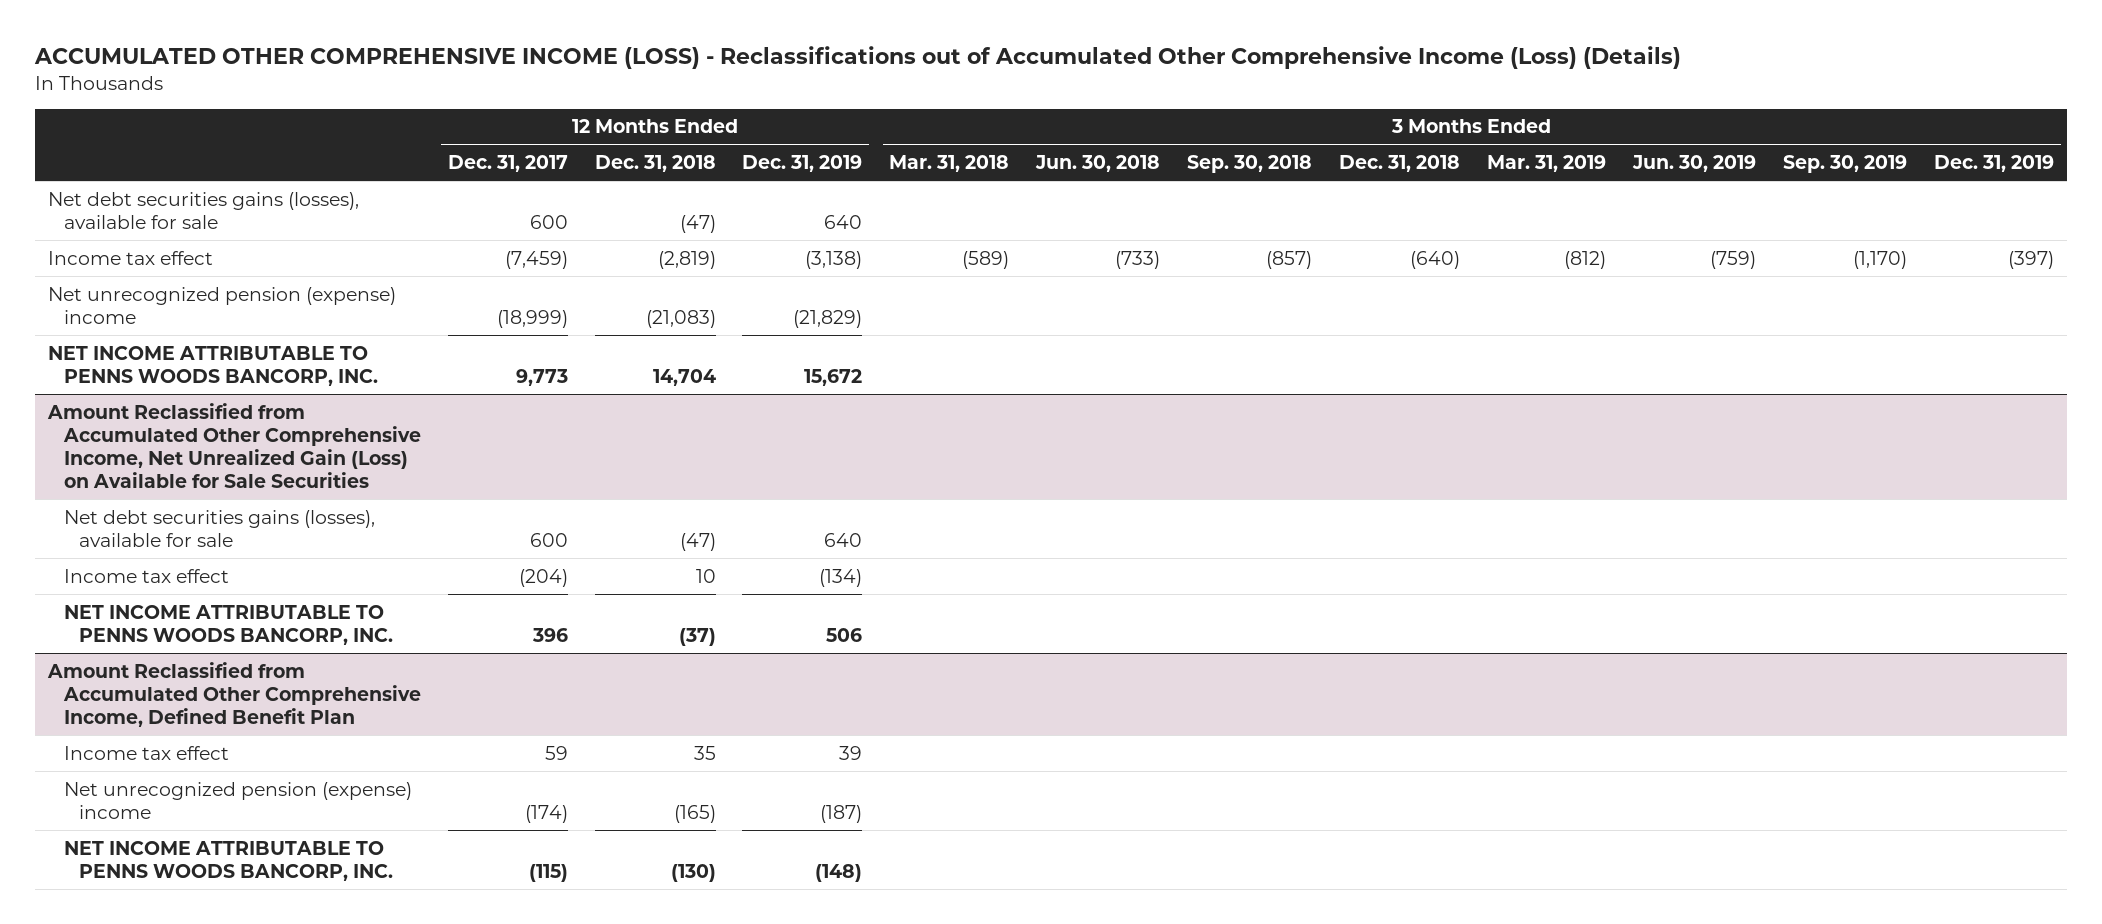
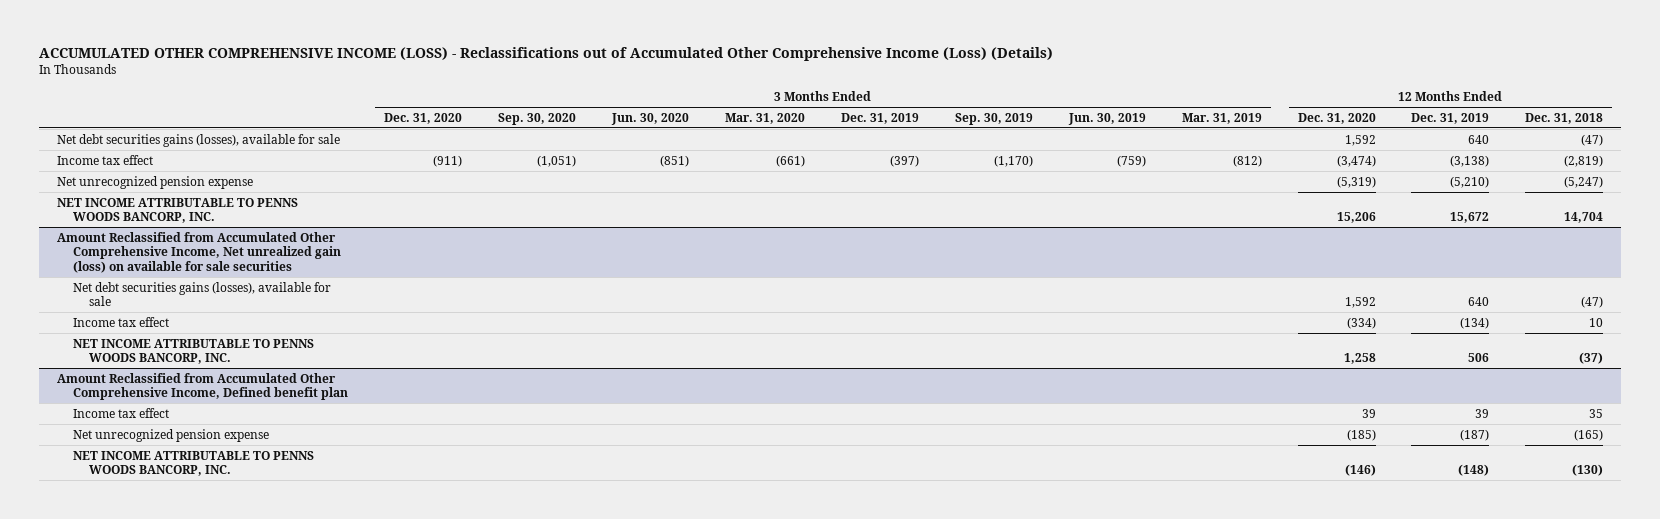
[447,154,568,172] Dec. 31, 2017 -> none
[889,154,1010,172] Mar. 31, 2018 -> none
[1035,154,1161,172] Jun. 30, 2018 -> none
[1187,154,1313,173] Sep. 30, 2018 -> none
[1339,154,1461,172] Dec. 31, 2018 -> none
none -> [384,112,463,124] Dec. 31, 2020
none -> [497,112,576,125] Sep. 30, 2020
none -> [610,112,689,125] Jun. 30, 2020
none -> [724,112,805,124] Mar. 31, 2020
none -> [1297,112,1376,124] Dec. 31, 2020
[48,286,397,324] Net unrecognized pension (expense) income -> [56,175,253,189] Net unrecognized pension expense
[645,309,716,328] (21,083) -> [1564,175,1604,188] (5,247)
[793,309,863,328] (21,829) -> [1450,175,1490,188] (5,210)
[47,402,421,489] Amount Reclassified from Accumulated Other Comprehensive Income, Net Unrealized Gain (Loss) on Available for Sale Securities -> [56,231,342,274] Amount Reclassified from Accumulated Other Comprehensive Income, Net unrealized gain (loss) on available for sale securities
[47,661,421,727] Amount Reclassified from Accumulated Other Comprehensive Income, Defined Benefit Plan -> [56,372,349,401] Amount Reclassified from Accumulated Other Comprehensive Income, Defined benefit plan
[63,781,412,819] Net unrecognized pension (expense) income -> [73,428,270,442] Net unrecognized pension expense

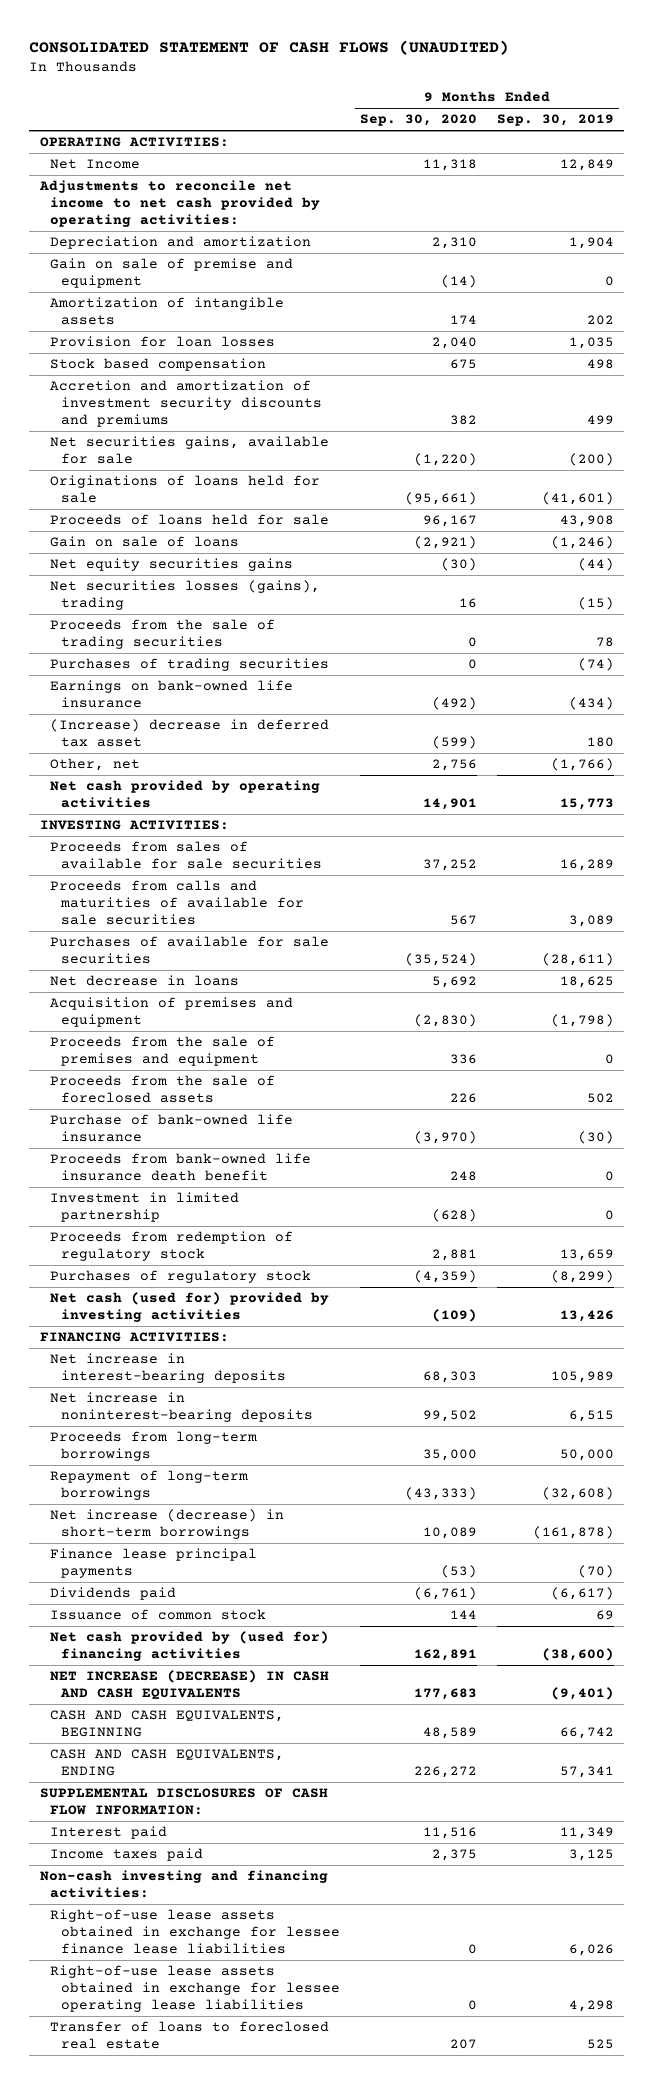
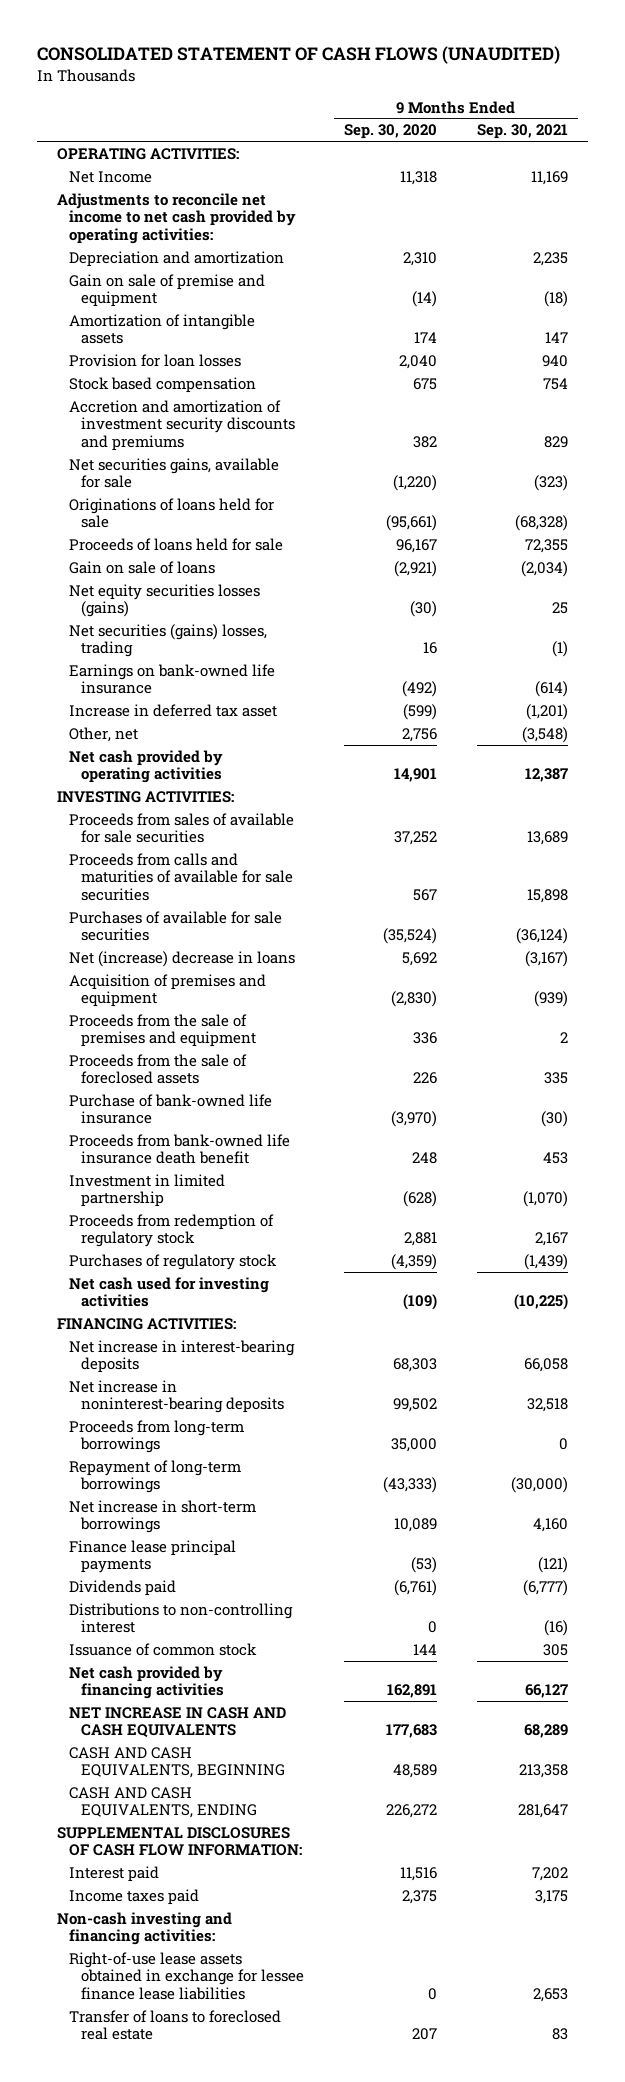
[497,114,615,127] Sep. 30, 2019 -> none
none -> [477,124,569,140] Sep. 30, 2021
[50,619,276,650] Proceeds from the sale of trading securities -> none
[50,658,330,672] Purchases of trading securities -> none
[50,558,294,572] Net equity securities gains -> [68,583,260,618] Net equity securities losses (gains)
[50,580,321,611] Net securities losses (gains), trading -> [68,623,267,658] Net securities (gains) losses, trading
[50,719,330,748] (Increase) decrease in deferred tax asset -> [68,703,277,717] Increase in deferred tax asset
[50,975,240,987] Net decrease in loans -> [68,950,295,967] Net (increase) decrease in loans
[50,1292,330,1323] Net cash (used for) provided by investing activities -> [68,1276,269,1308] Net cash used for investing activities
[50,1509,285,1540] Net increase (decrease) in short-term borrowings -> [68,1499,256,1534] Net increase in short-term borrowings
none -> [68,1602,293,1634] Distributions to non-controlling interest
[50,1631,330,1662] Net cash provided by (used for) financing activities -> [68,1665,224,1700] Net cash provided by financing activities
[50,1670,330,1701] NET INCREASE (DECREASE) IN CASH AND CASH EQUIVALENTS -> [68,1706,286,1739] NET INCREASE IN CASH AND CASH EQUIVALENTS
[50,1965,340,2013] Right-of-use lease assets obtained in exchange for lessee operating lease liabilities -> none

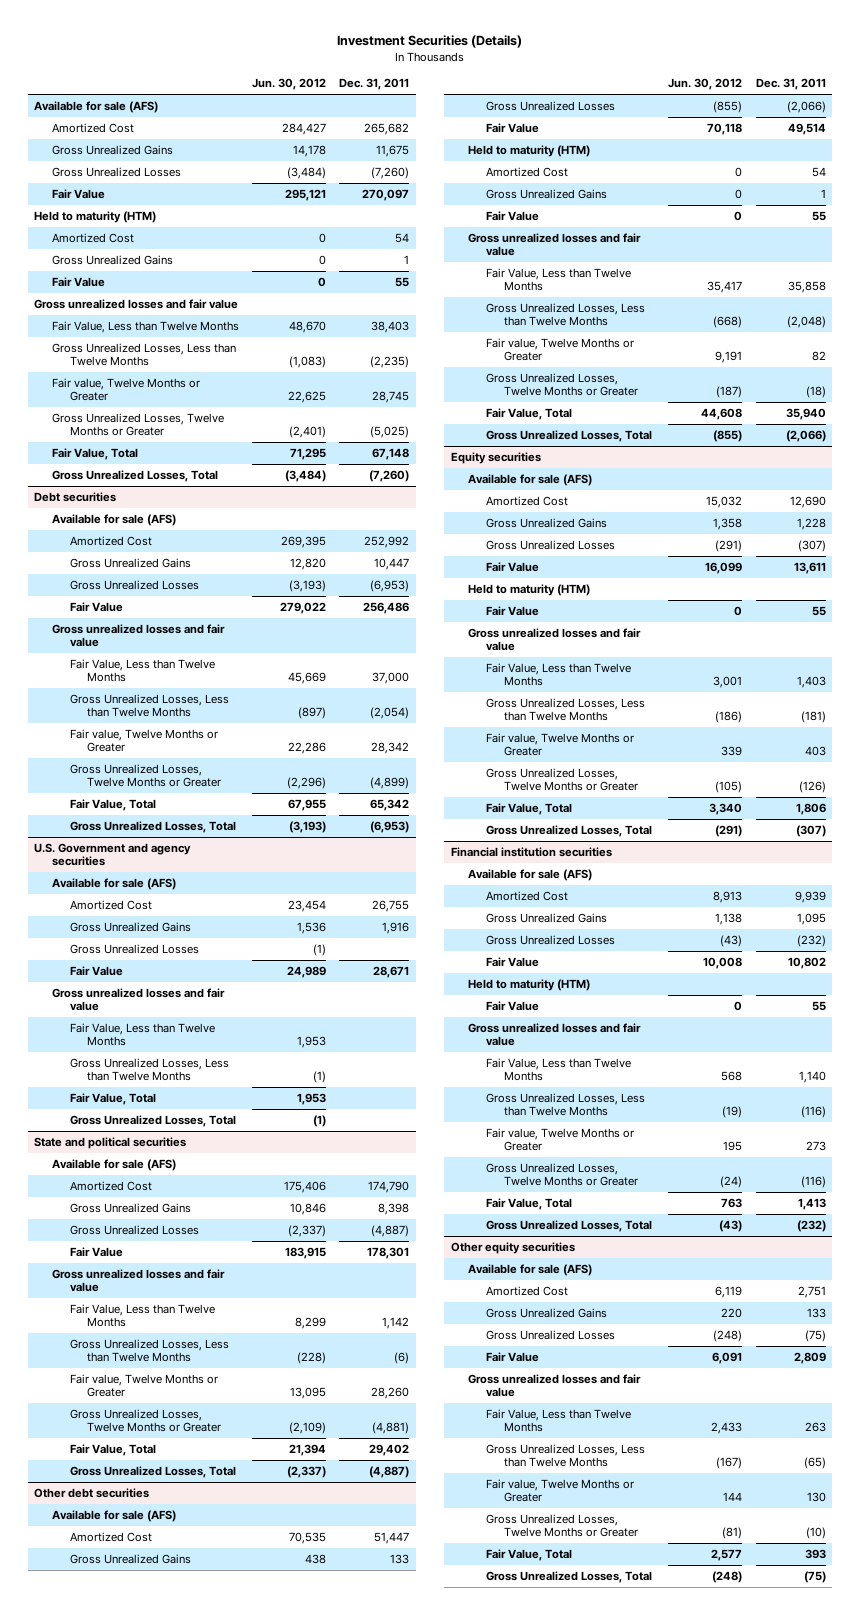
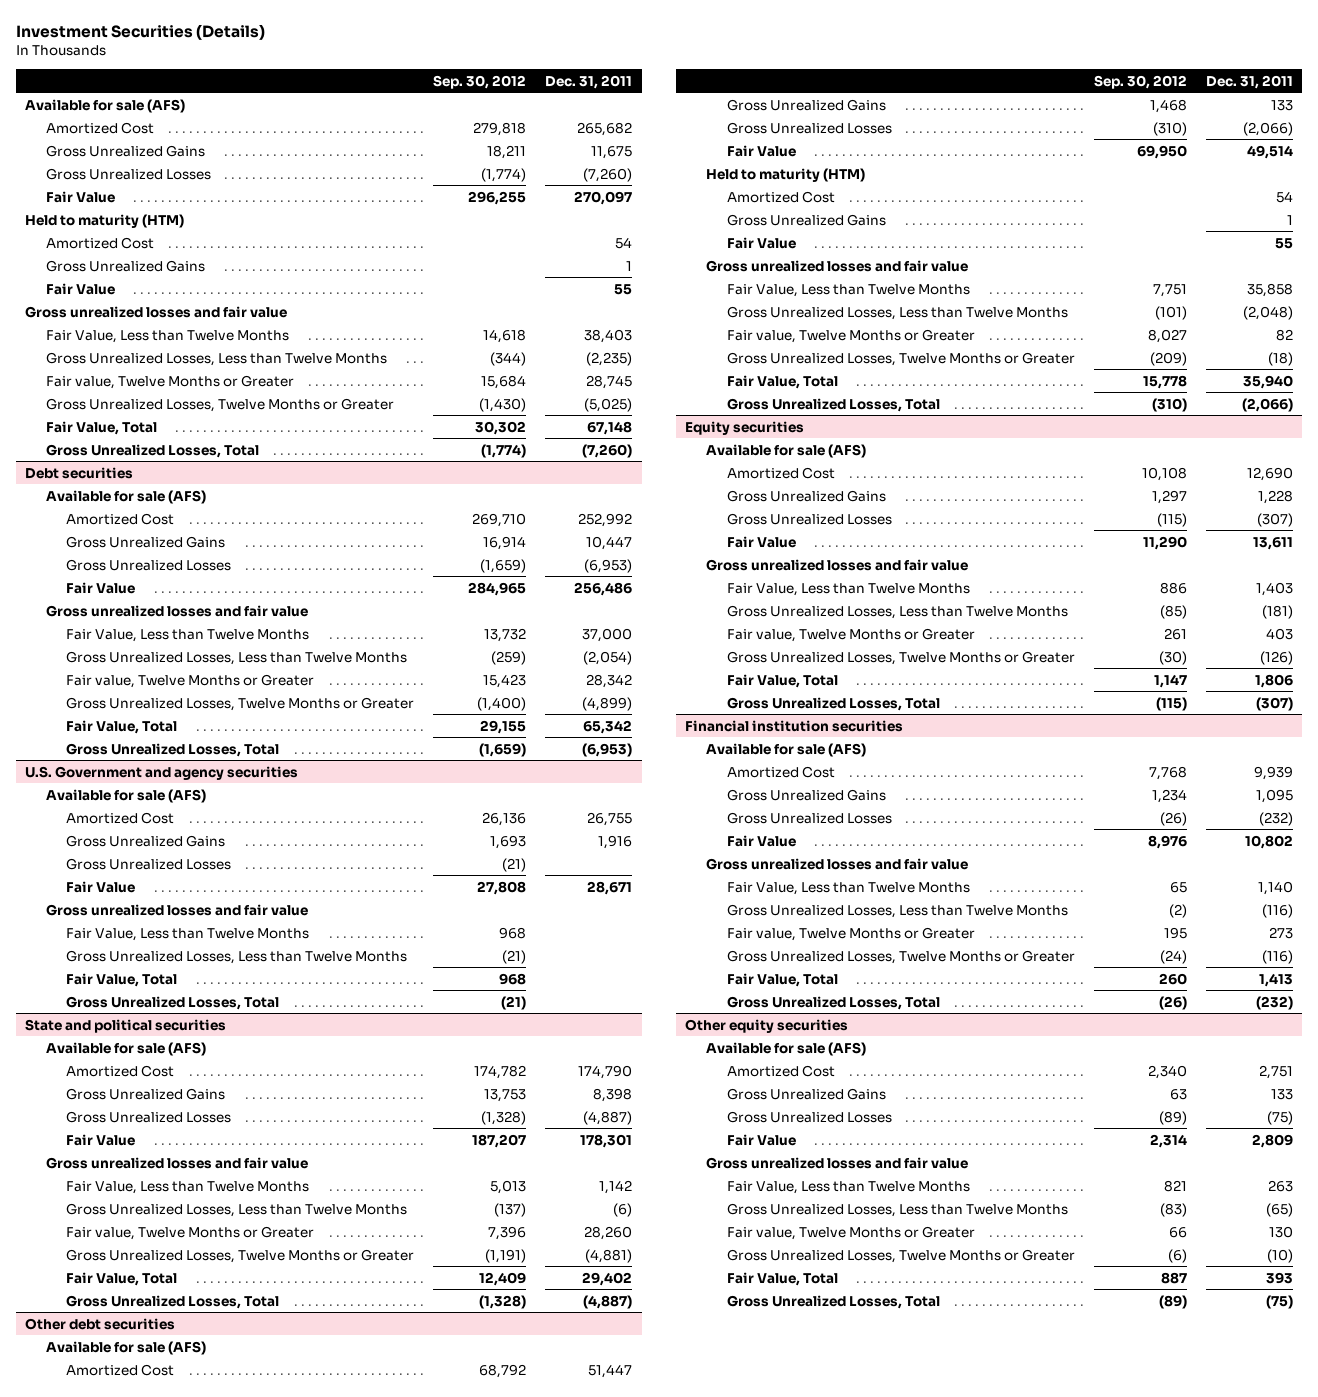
[252,78,327,91] Jun. 30, 2012 -> none
none -> [433,74,527,89] Sep. 30, 2012
[468,584,591,597] Held to maturity (HTM) -> none
[485,606,539,617] Fair Value -> none
[468,979,591,992] Held to maturity (HTM) -> none
[485,1001,539,1012] Fair Value -> none

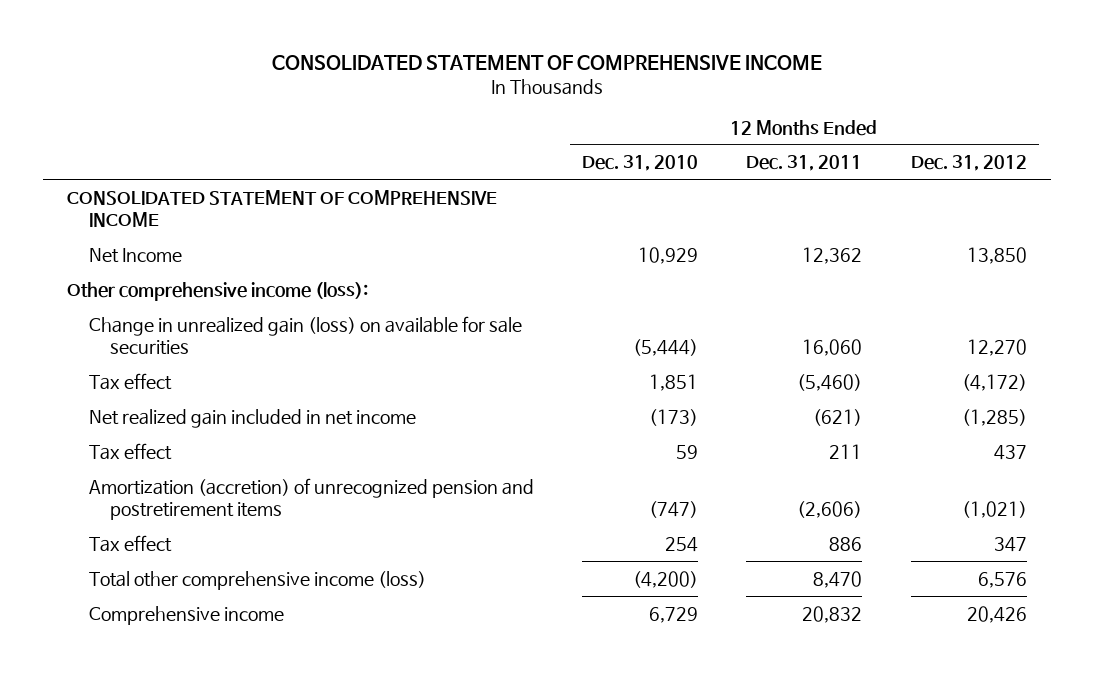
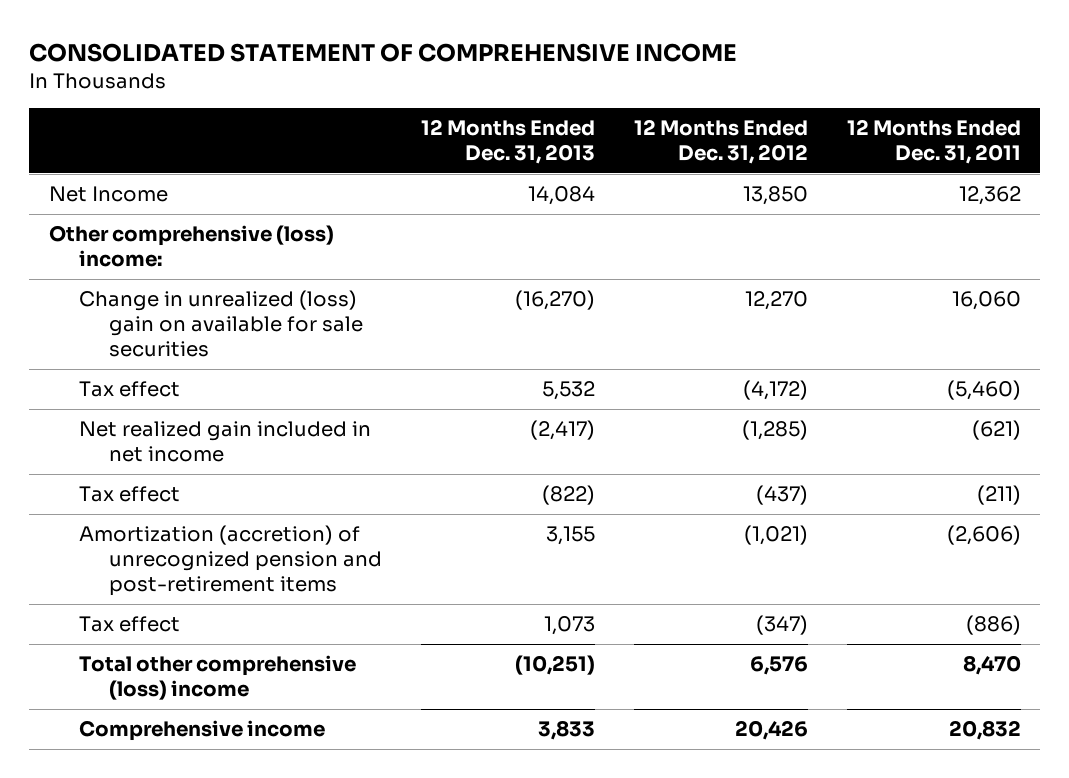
[581,155,698,172] Dec. 31, 2010 -> none
none -> [420,119,595,165] 12 Months Ended Dec. 31, 2013
[66,189,497,227] CONSOLIDATED STATEMENT OF COMPREHENSIVE INCOME -> none
[66,281,368,301] Other comprehensive income (loss): -> [48,225,334,268] Other comprehensive (loss) income:
[88,315,522,355] Change in unrealized gain (loss) on available for sale securities -> [78,290,364,358] Change in unrealized (loss) gain on available for sale securities
[829,443,863,459] 211 -> [976,485,1021,506] (211)
[993,444,1027,460] 437 -> [755,485,808,506] (437)
[88,477,534,520] Amortization (accretion) of unrecognized pension and postretirement items -> [78,525,383,597] Amortization (accretion) of unrecognized pension and post-retirement items
[829,536,863,551] 886 -> [965,615,1021,636] (886)
[993,536,1027,552] 347 -> [755,615,808,636] (347)
[88,570,426,590] Total other comprehensive income (loss) -> [78,655,356,701] Total other comprehensive (loss) income

